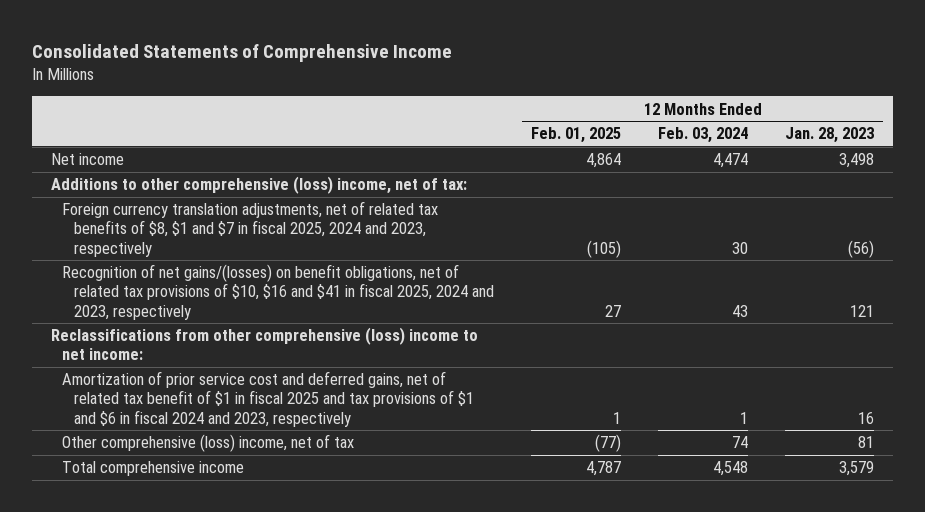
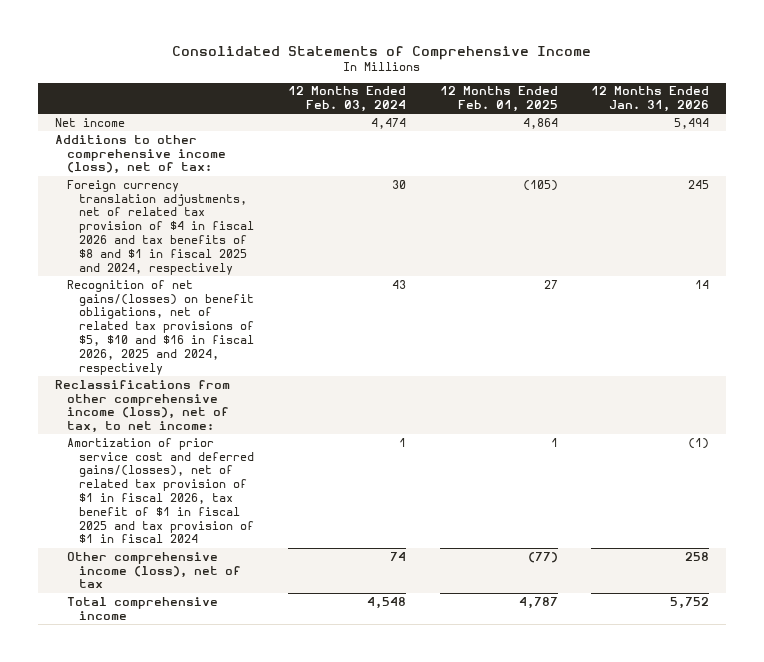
[785,127,875,144] Jan. 28, 2023 -> none
none -> [591,86,710,113] 12 Months Ended Jan. 31, 2026
[50,176,467,195] Additions to other comprehensive (loss) income, net of tax: -> [55,134,227,175] Additions to other comprehensive income (loss), net of tax:
[62,201,439,257] Foreign currency translation adjustments, net of related tax benefits of $8, $1 and $7 in fiscal 2025, 2024 and 2023, respectively -> [67,179,255,275] Foreign currency translation adjustments, net of related tax provision of $4 in fiscal 2026 and tax benefits of $8 and $1 in fiscal 2025 and 2024, respectively
[62,264,495,320] Recognition of net gains/(losses) on benefit obligations, net of related tax provisions of $10, $16 and $41 in fiscal 2025, 2024 and 2023, respectively -> [67,279,255,375] Recognition of net gains/(losses) on benefit obligations, net of related tax provisions of $5, $10 and $16 in fiscal 2026, 2025 and 2024, respectively
[50,327,478,361] Reclassifications from other comprehensive (loss) income to net income: -> [55,379,231,434] Reclassifications from other comprehensive income (loss), net of tax, to net income:
[62,371,475,427] Amortization of prior service cost and deferred gains, net of related tax benefit of $1 in fiscal 2025 and tax provisions of $1 and $6 in fiscal 2024 and 2023, respectively -> [67,437,255,544] Amortization of prior service cost and deferred gains/(losses), net of related tax provision of $1 in fiscal 2026, tax benefit of $1 in fiscal 2025 and tax provision of $1 in fiscal 2024
[62,434,355,453] Other comprehensive (loss) income, net of tax -> [67,551,242,589] Other comprehensive income (loss), net of tax

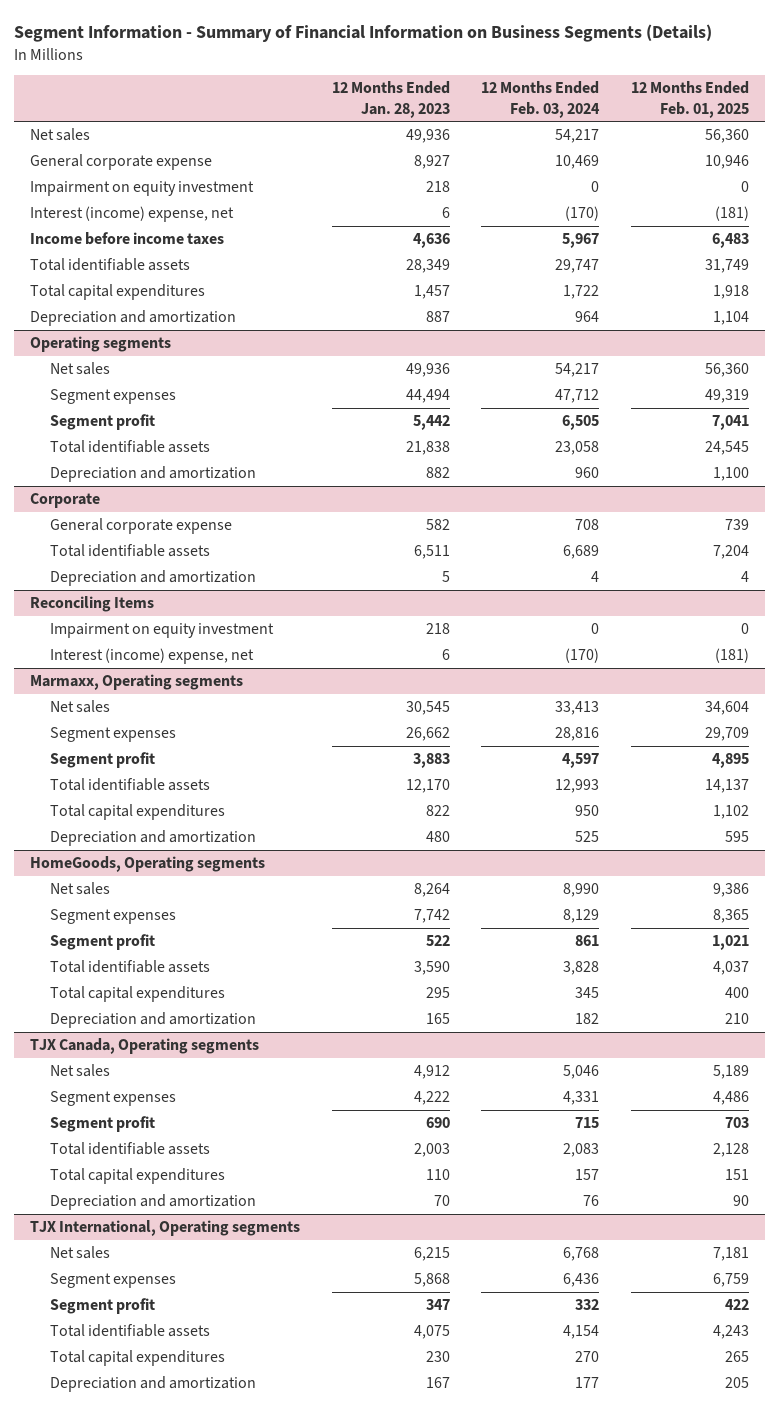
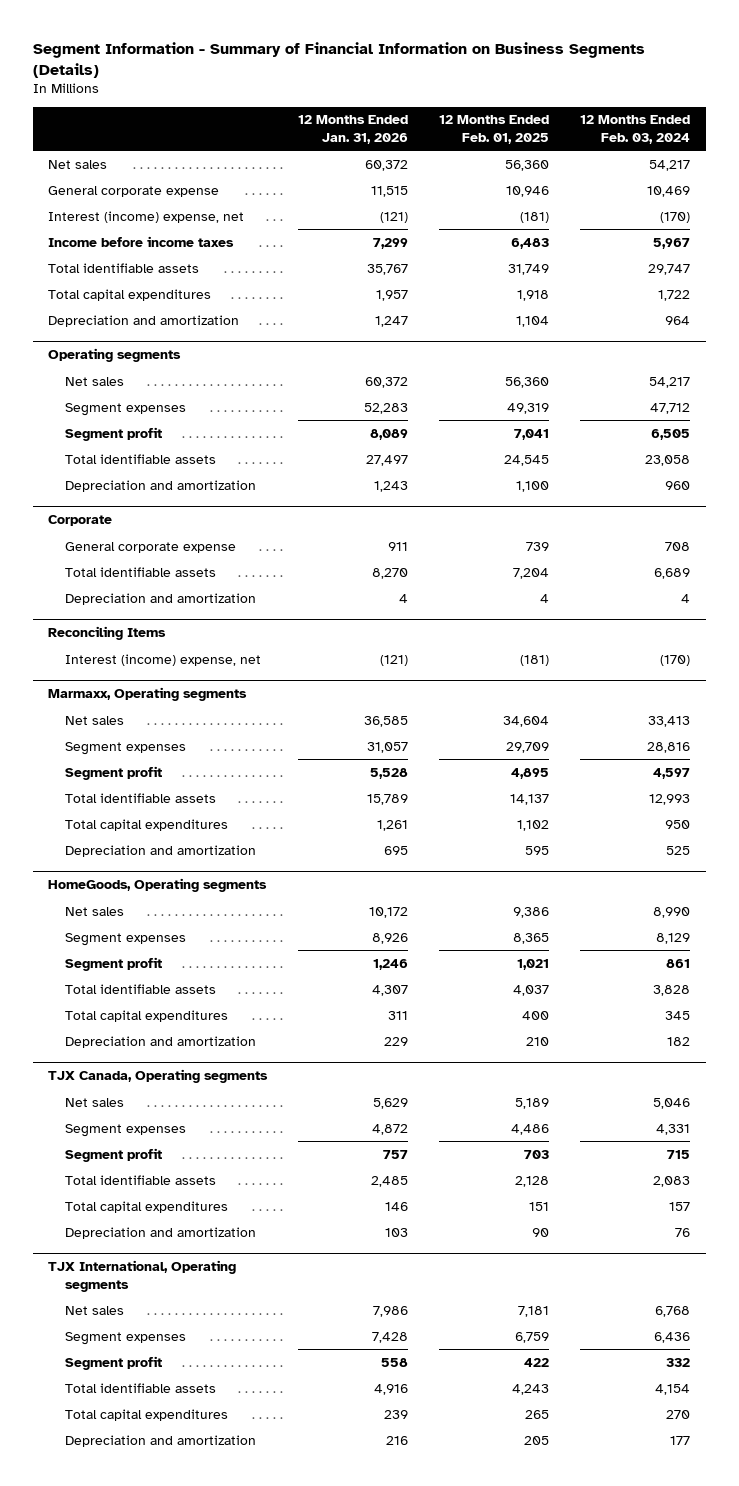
[331,81,450,118] 12 Months Ended Jan. 28, 2023 -> none
none -> [298,115,409,145] 12 Months Ended Jan. 31, 2026
[29,180,254,196] Impairment on equity investment -> none
[50,622,275,638] Impairment on equity investment -> none

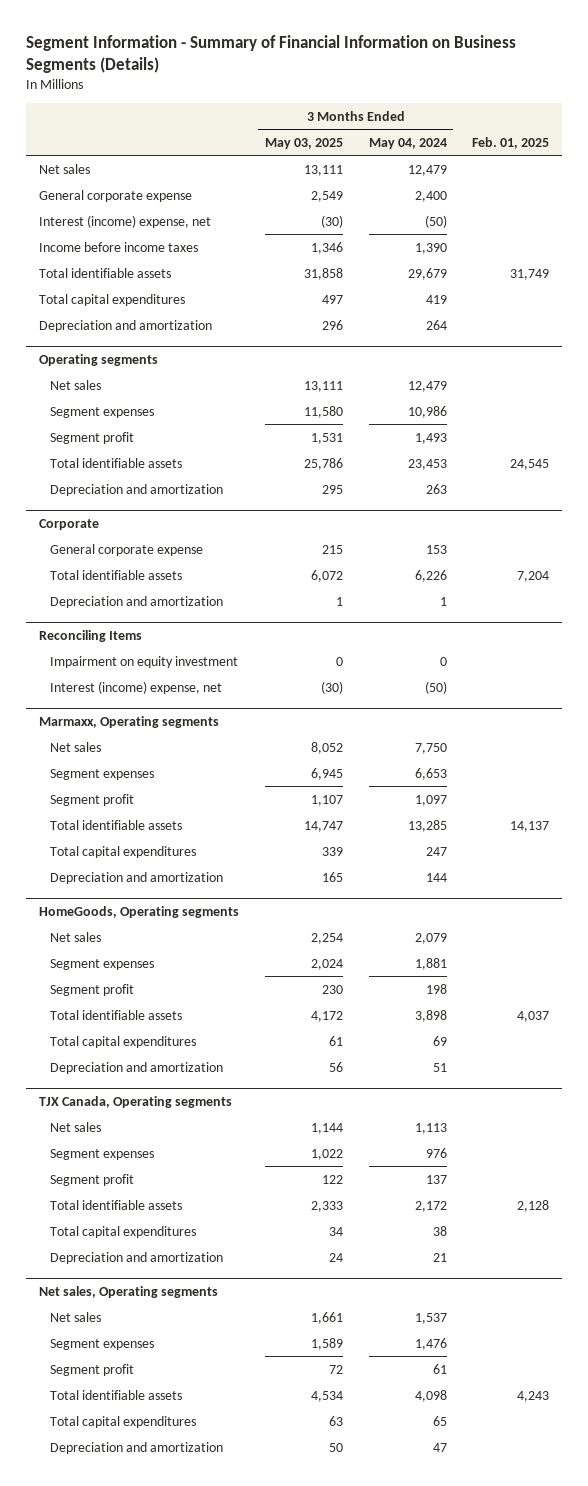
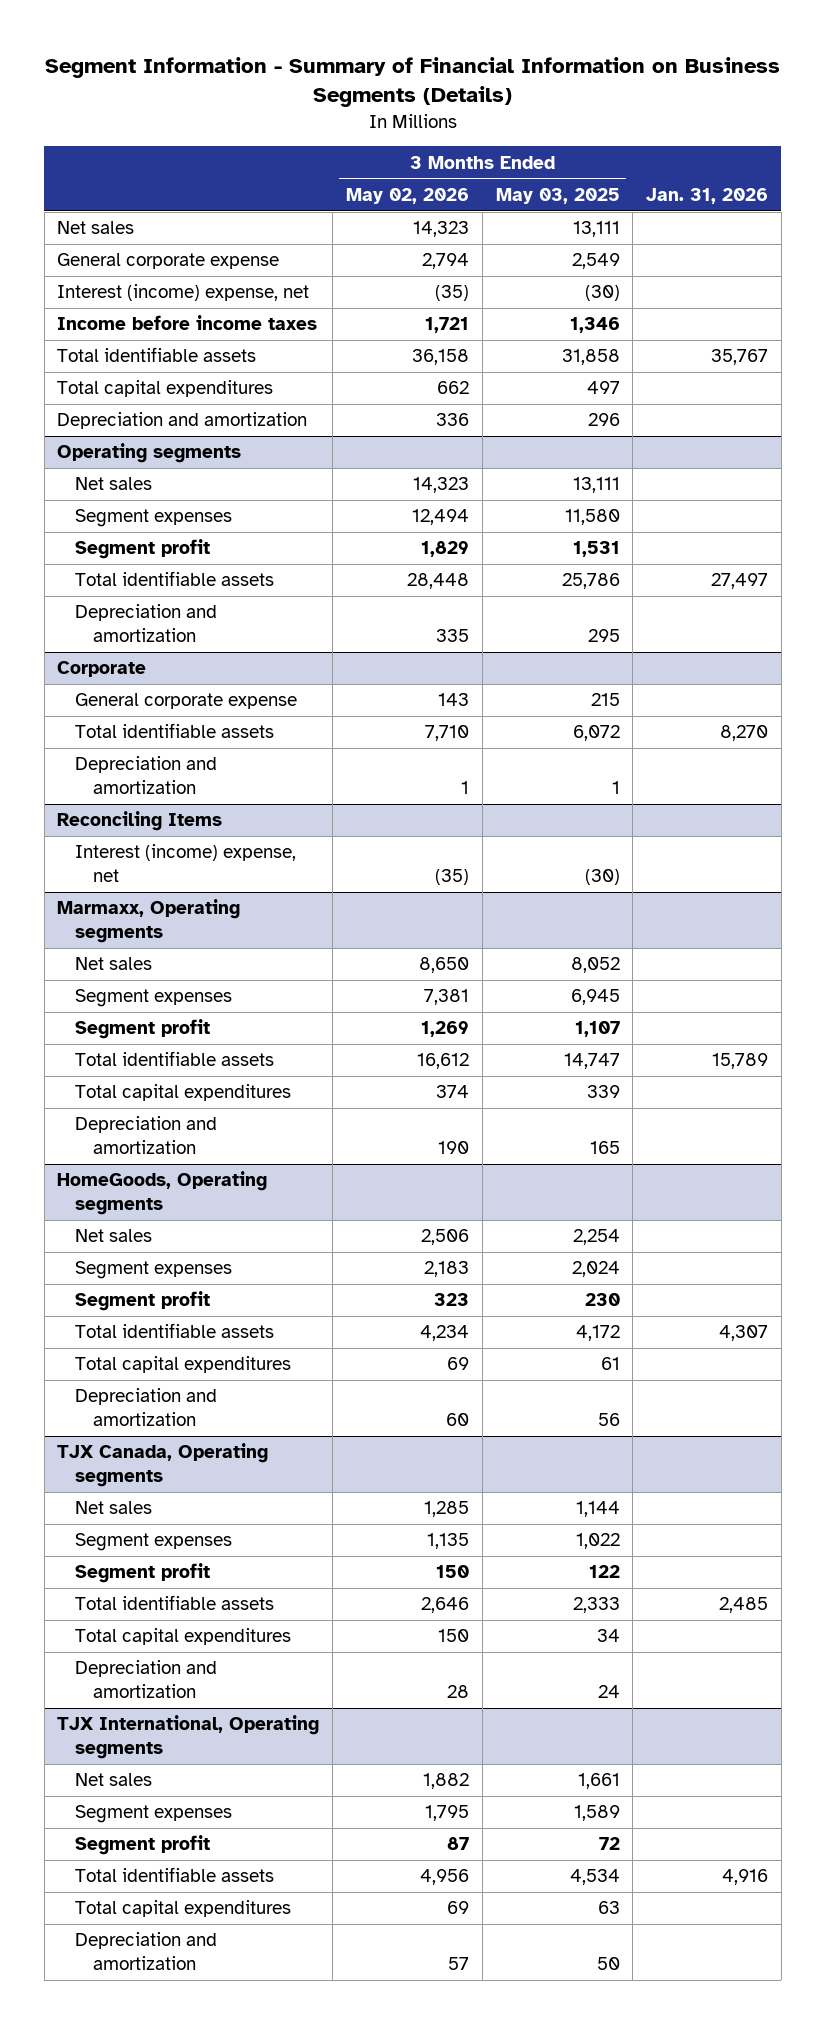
[368,138,447,150] May 04, 2024 -> none
[472,137,550,150] Feb. 01, 2025 -> none
none -> [345,187,469,204] May 02, 2026
none -> [646,187,769,204] Jan. 31, 2026
[49,655,238,668] Impairment on equity investment -> none
[38,1285,218,1298] Net sales, Operating segments -> none
none -> [57,1715,320,1760] TJX International, Operating segments

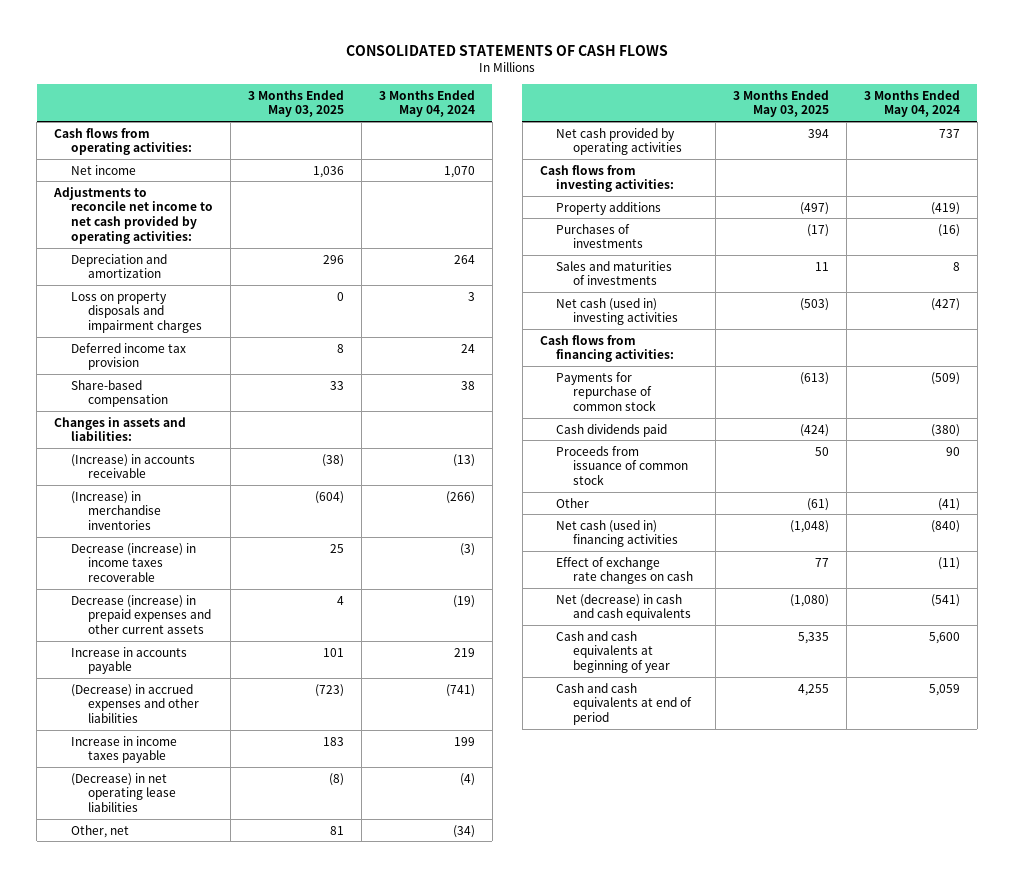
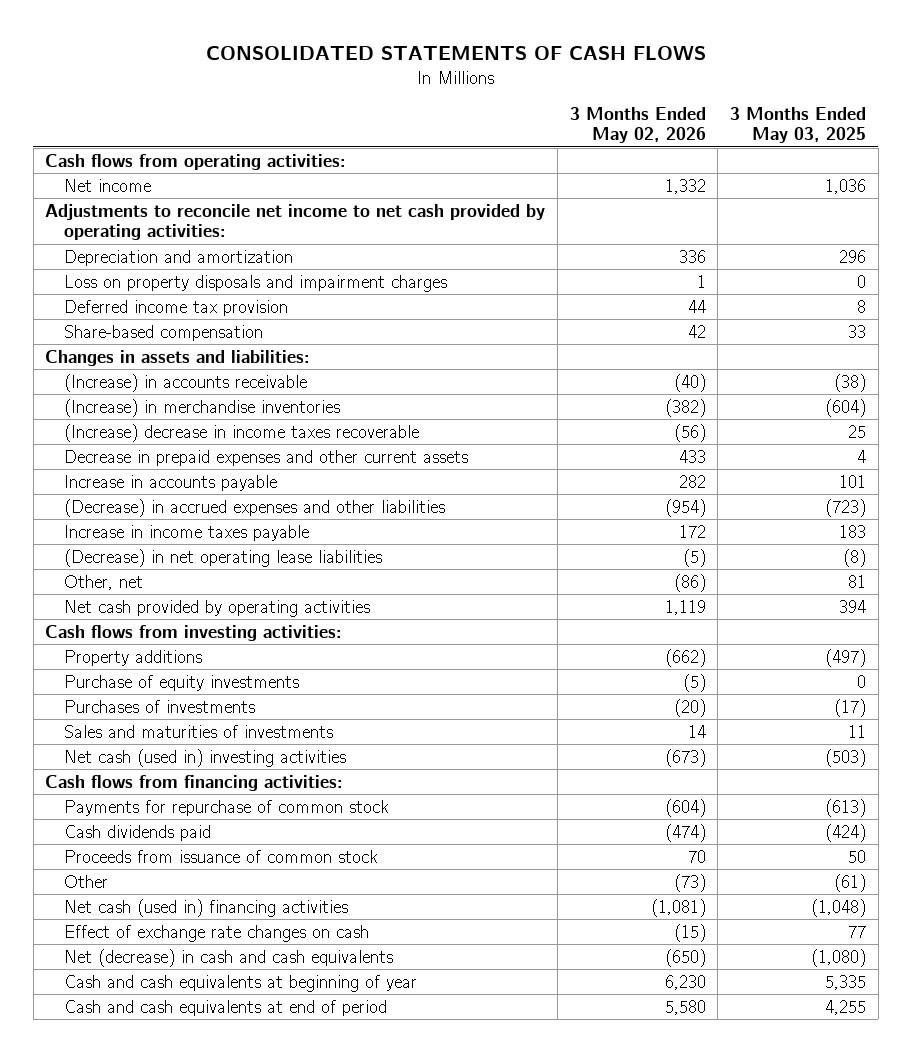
[378,89,475,118] 3 Months Ended May 04, 2024 -> none
none -> [569,106,706,144] 3 Months Ended May 02, 2026
[71,542,197,583] Decrease (increase) in income taxes recoverable -> [64,423,420,442] (Increase) decrease in income taxes recoverable
[71,594,211,635] Decrease (increase) in prepaid expenses and other current assets -> [64,449,469,466] Decrease in prepaid expenses and other current assets
none -> [64,674,300,691] Purchase of equity investments

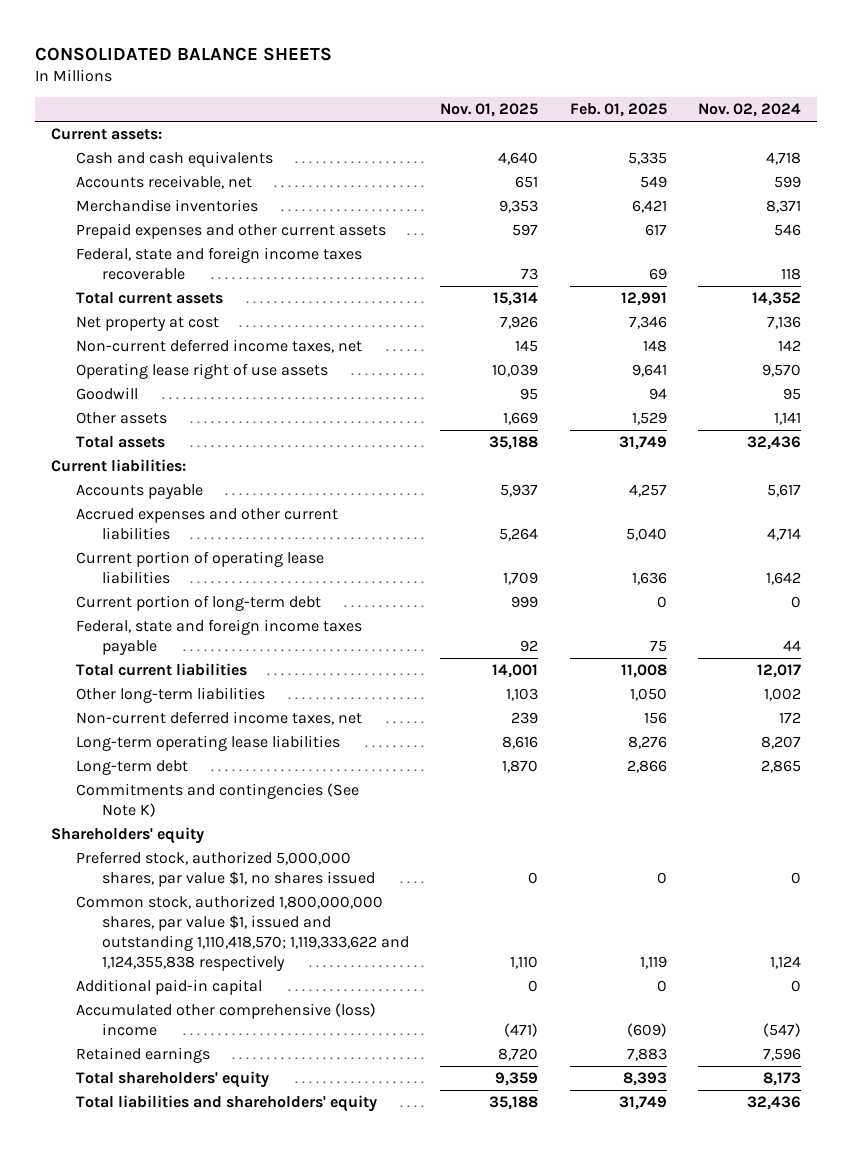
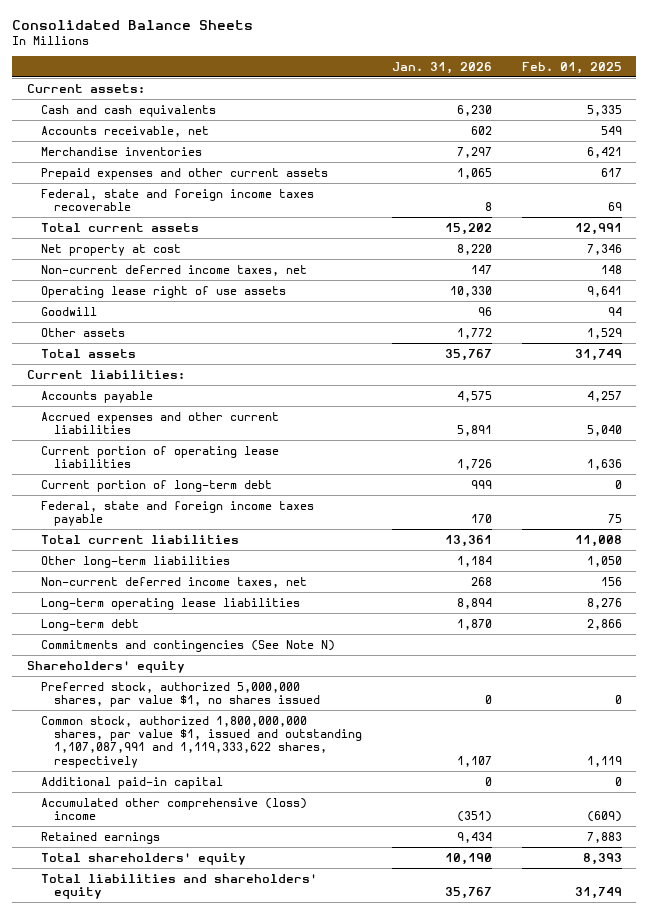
[35,46,333,61] CONSOLIDATED BALANCE SHEETS -> [12,19,254,30] Consolidated Balance Sheets
[440,103,539,118] Nov. 01, 2025 -> none
[698,103,802,118] Nov. 02, 2024 -> none
none -> [391,61,492,74] Jan. 31, 2026
[76,783,360,818] Commitments and contingencies (See Note K) -> [40,639,335,652] Commitments and contingencies (See Note N)
[76,895,409,972] Common stock, authorized 1,800,000,000 shares, par value $1, issued and outstanding 1,110,418,570; 1,119,333,622 and 1,124,355,838 respectively -> [40,715,363,768] Common stock, authorized 1,800,000,000 shares, par value $1, issued and outstanding 1,107,087,991 and 1,119,333,622 shares, respectively

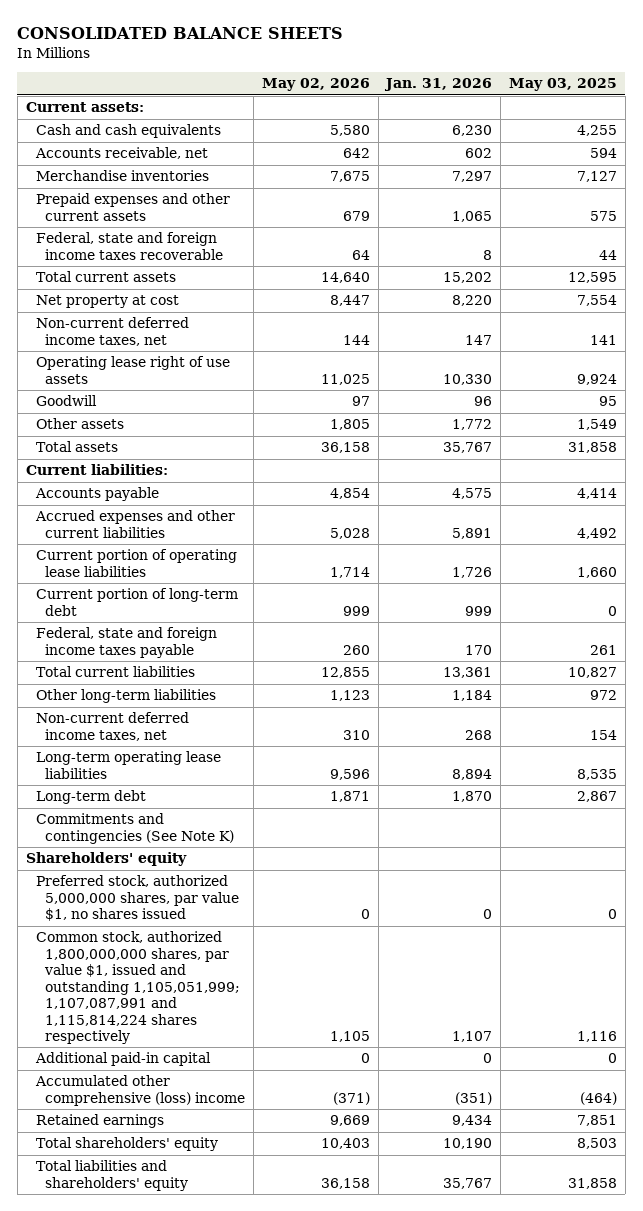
[12,19,254,30] Consolidated Balance Sheets -> [17,27,344,40] CONSOLIDATED BALANCE SHEETS
[521,61,622,74] Feb. 01, 2025 -> none
none -> [261,78,370,92] May 02, 2026
none -> [509,78,618,92] May 03, 2025
[40,639,335,652] Commitments and contingencies (See Note N) -> [35,813,235,844] Commitments and contingencies (See Note K)
[40,715,363,768] Common stock, authorized 1,800,000,000 shares, par value $1, issued and outstanding 1,107,087,991 and 1,119,333,622 shares, respectively -> [35,931,241,1044] Common stock, authorized 1,800,000,000 shares, par value $1, issued and outstanding 1,105,051,999; 1,107,087,991 and 1,115,814,224 shares respectively

